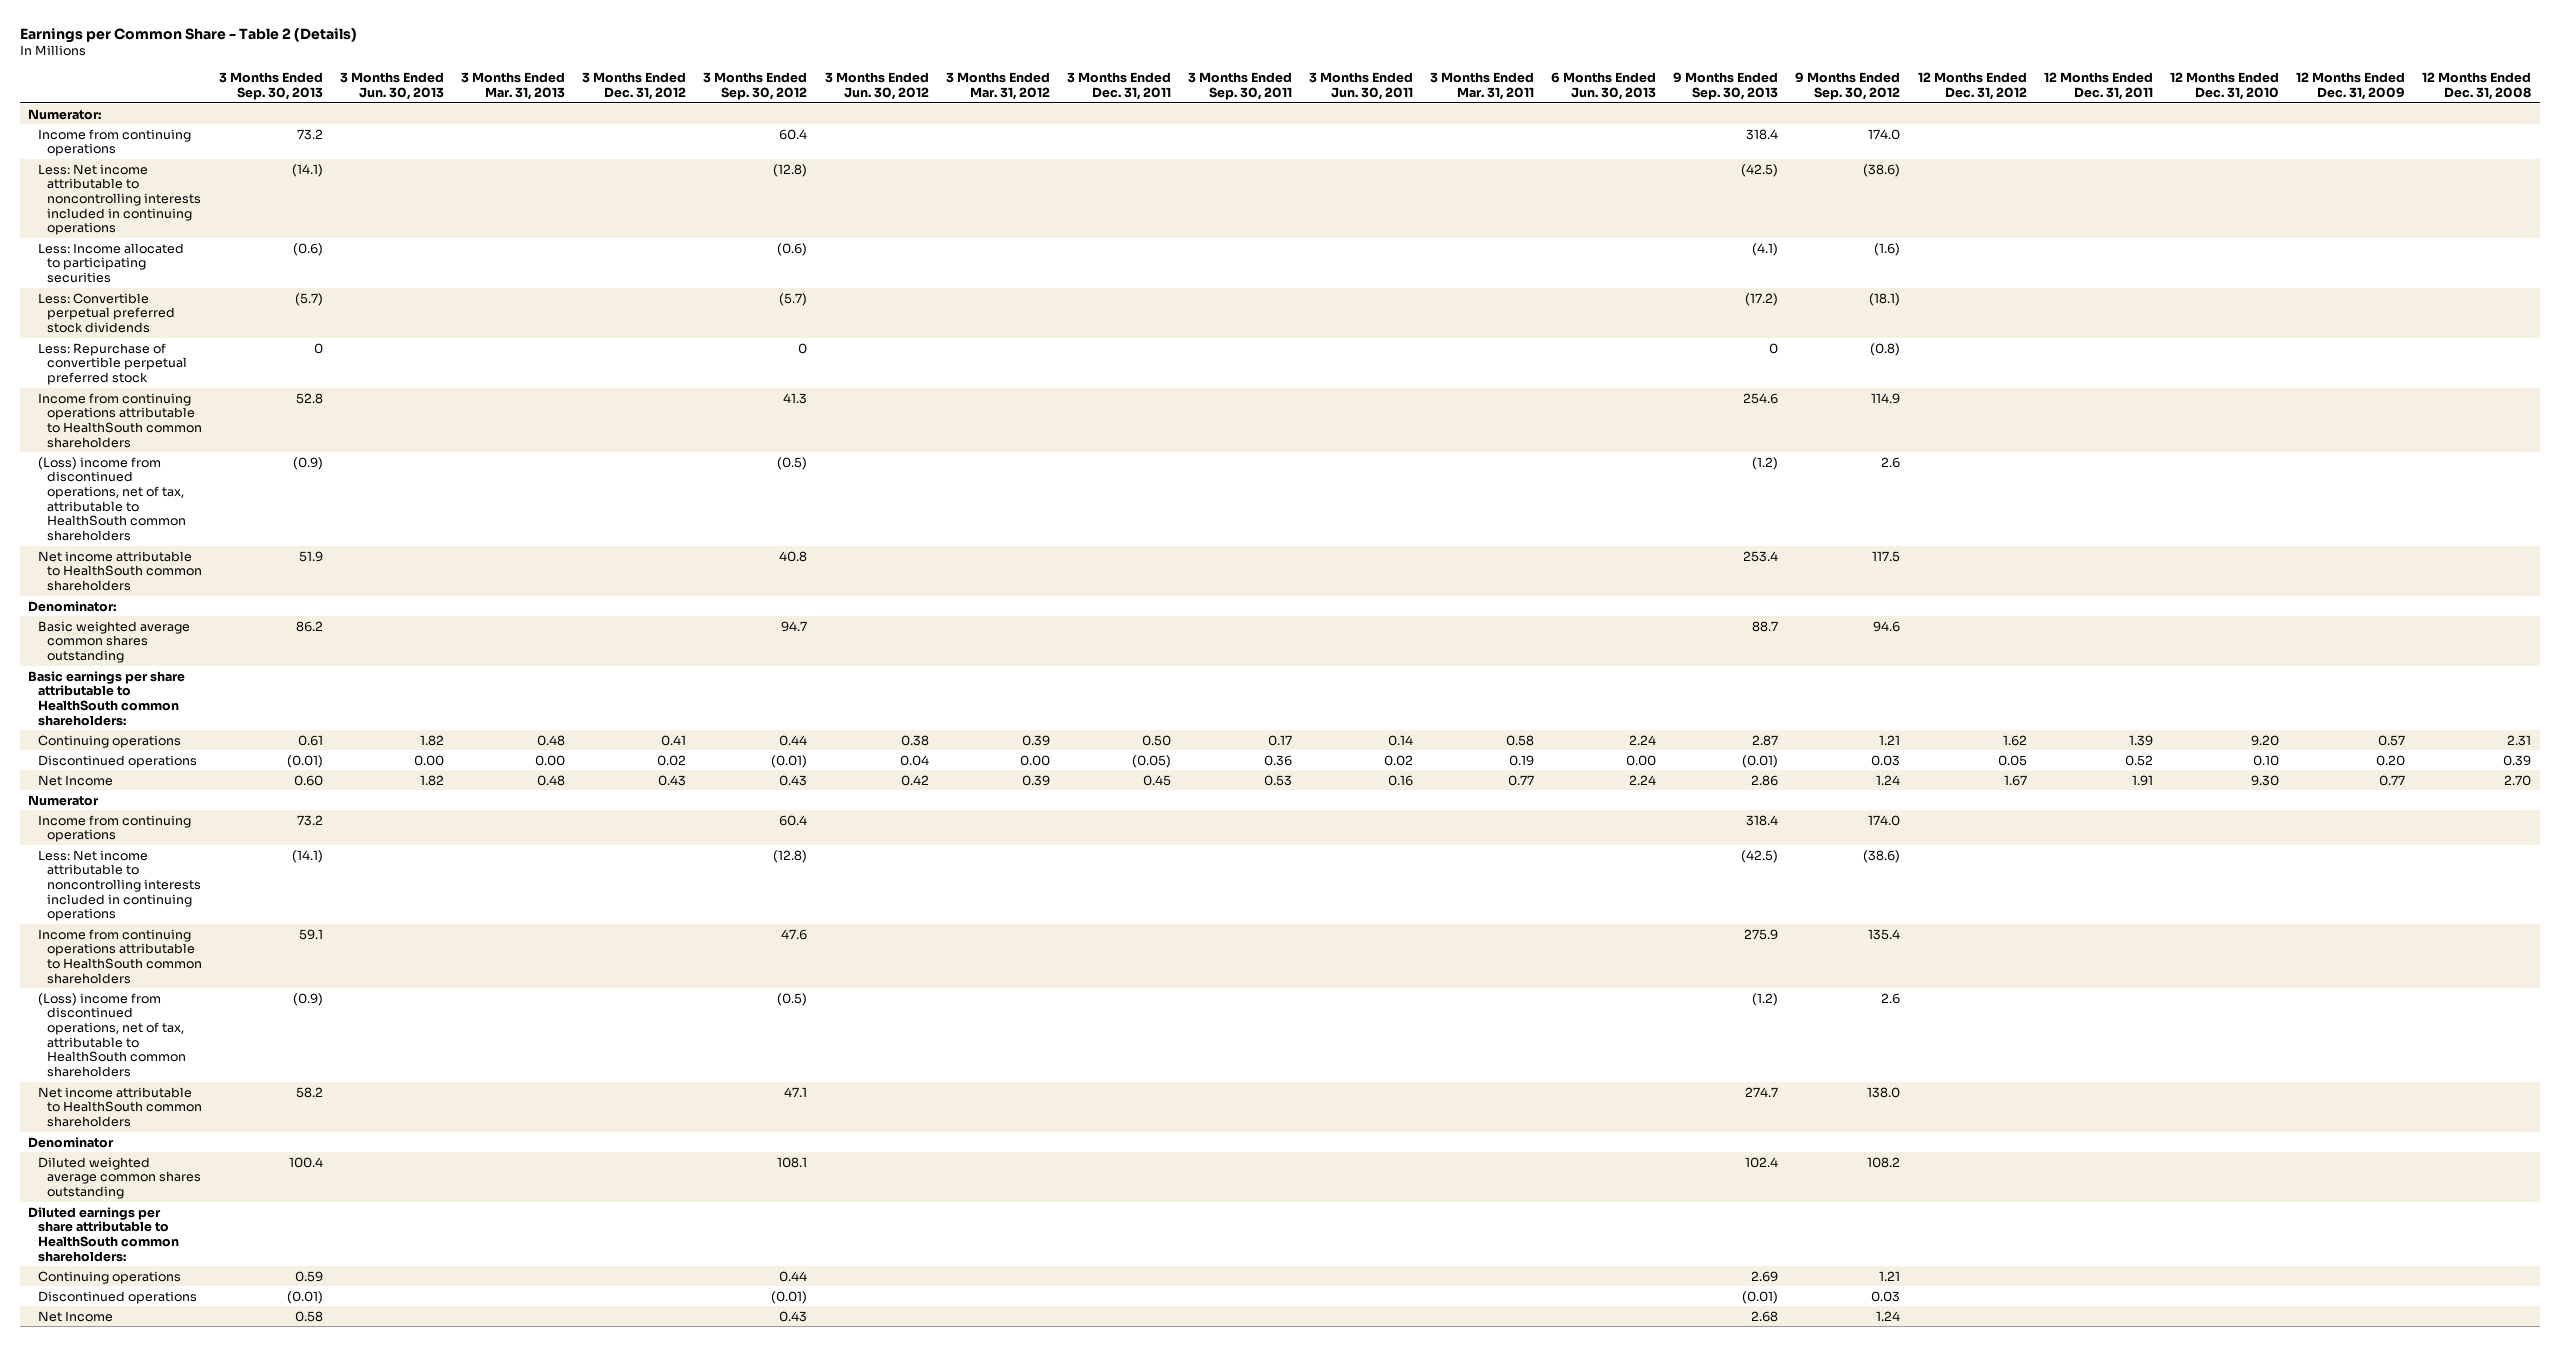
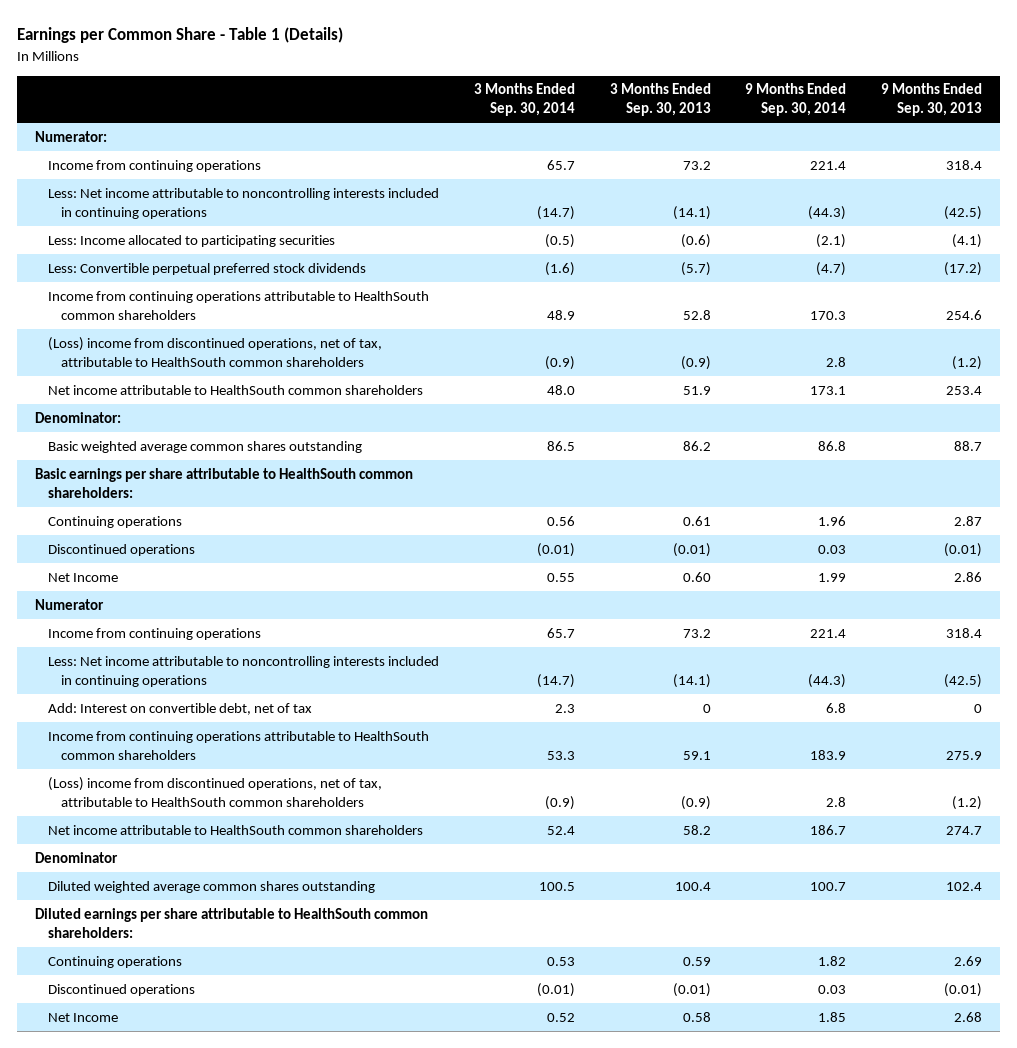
[19,27,357,43] Earnings per Common Share - Table 2 (Details) -> [17,27,344,44] Earnings per Common Share - Table 1 (Details)
[340,72,445,101] 3 Months Ended Jun. 30, 2013 -> none
[461,72,566,101] 3 Months Ended Mar. 31, 2013 -> none
[582,72,687,101] 3 Months Ended Dec. 31, 2012 -> none
[703,72,808,101] 3 Months Ended Sep. 30, 2012 -> none
[824,72,929,101] 3 Months Ended Jun. 30, 2012 -> none
[945,72,1050,101] 3 Months Ended Mar. 31, 2012 -> none
[1066,72,1171,101] 3 Months Ended Dec. 31, 2011 -> none
[1187,72,1292,101] 3 Months Ended Sep. 30, 2011 -> none
[1309,72,1414,101] 3 Months Ended Jun. 30, 2011 -> none
[1430,72,1535,101] 3 Months Ended Mar. 31, 2011 -> none
[1551,72,1657,101] 6 Months Ended Jun. 30, 2013 -> none
[1795,72,1901,101] 9 Months Ended Sep. 30, 2012 -> none
[1917,72,2027,101] 12 Months Ended Dec. 31, 2012 -> none
[2043,72,2153,101] 12 Months Ended Dec. 31, 2011 -> none
[2169,72,2279,101] 12 Months Ended Dec. 31, 2010 -> none
[2295,72,2405,101] 12 Months Ended Dec. 31, 2009 -> none
[2421,72,2531,101] 12 Months Ended Dec. 31, 2008 -> none
none -> [473,83,575,117] 3 Months Ended Sep. 30, 2014
none -> [745,83,847,117] 9 Months Ended Sep. 30, 2014
[37,342,187,386] Less: Repurchase of convertible perpetual preferred stock -> none
none -> [47,702,312,715] Add: Interest on convertible debt, net of tax

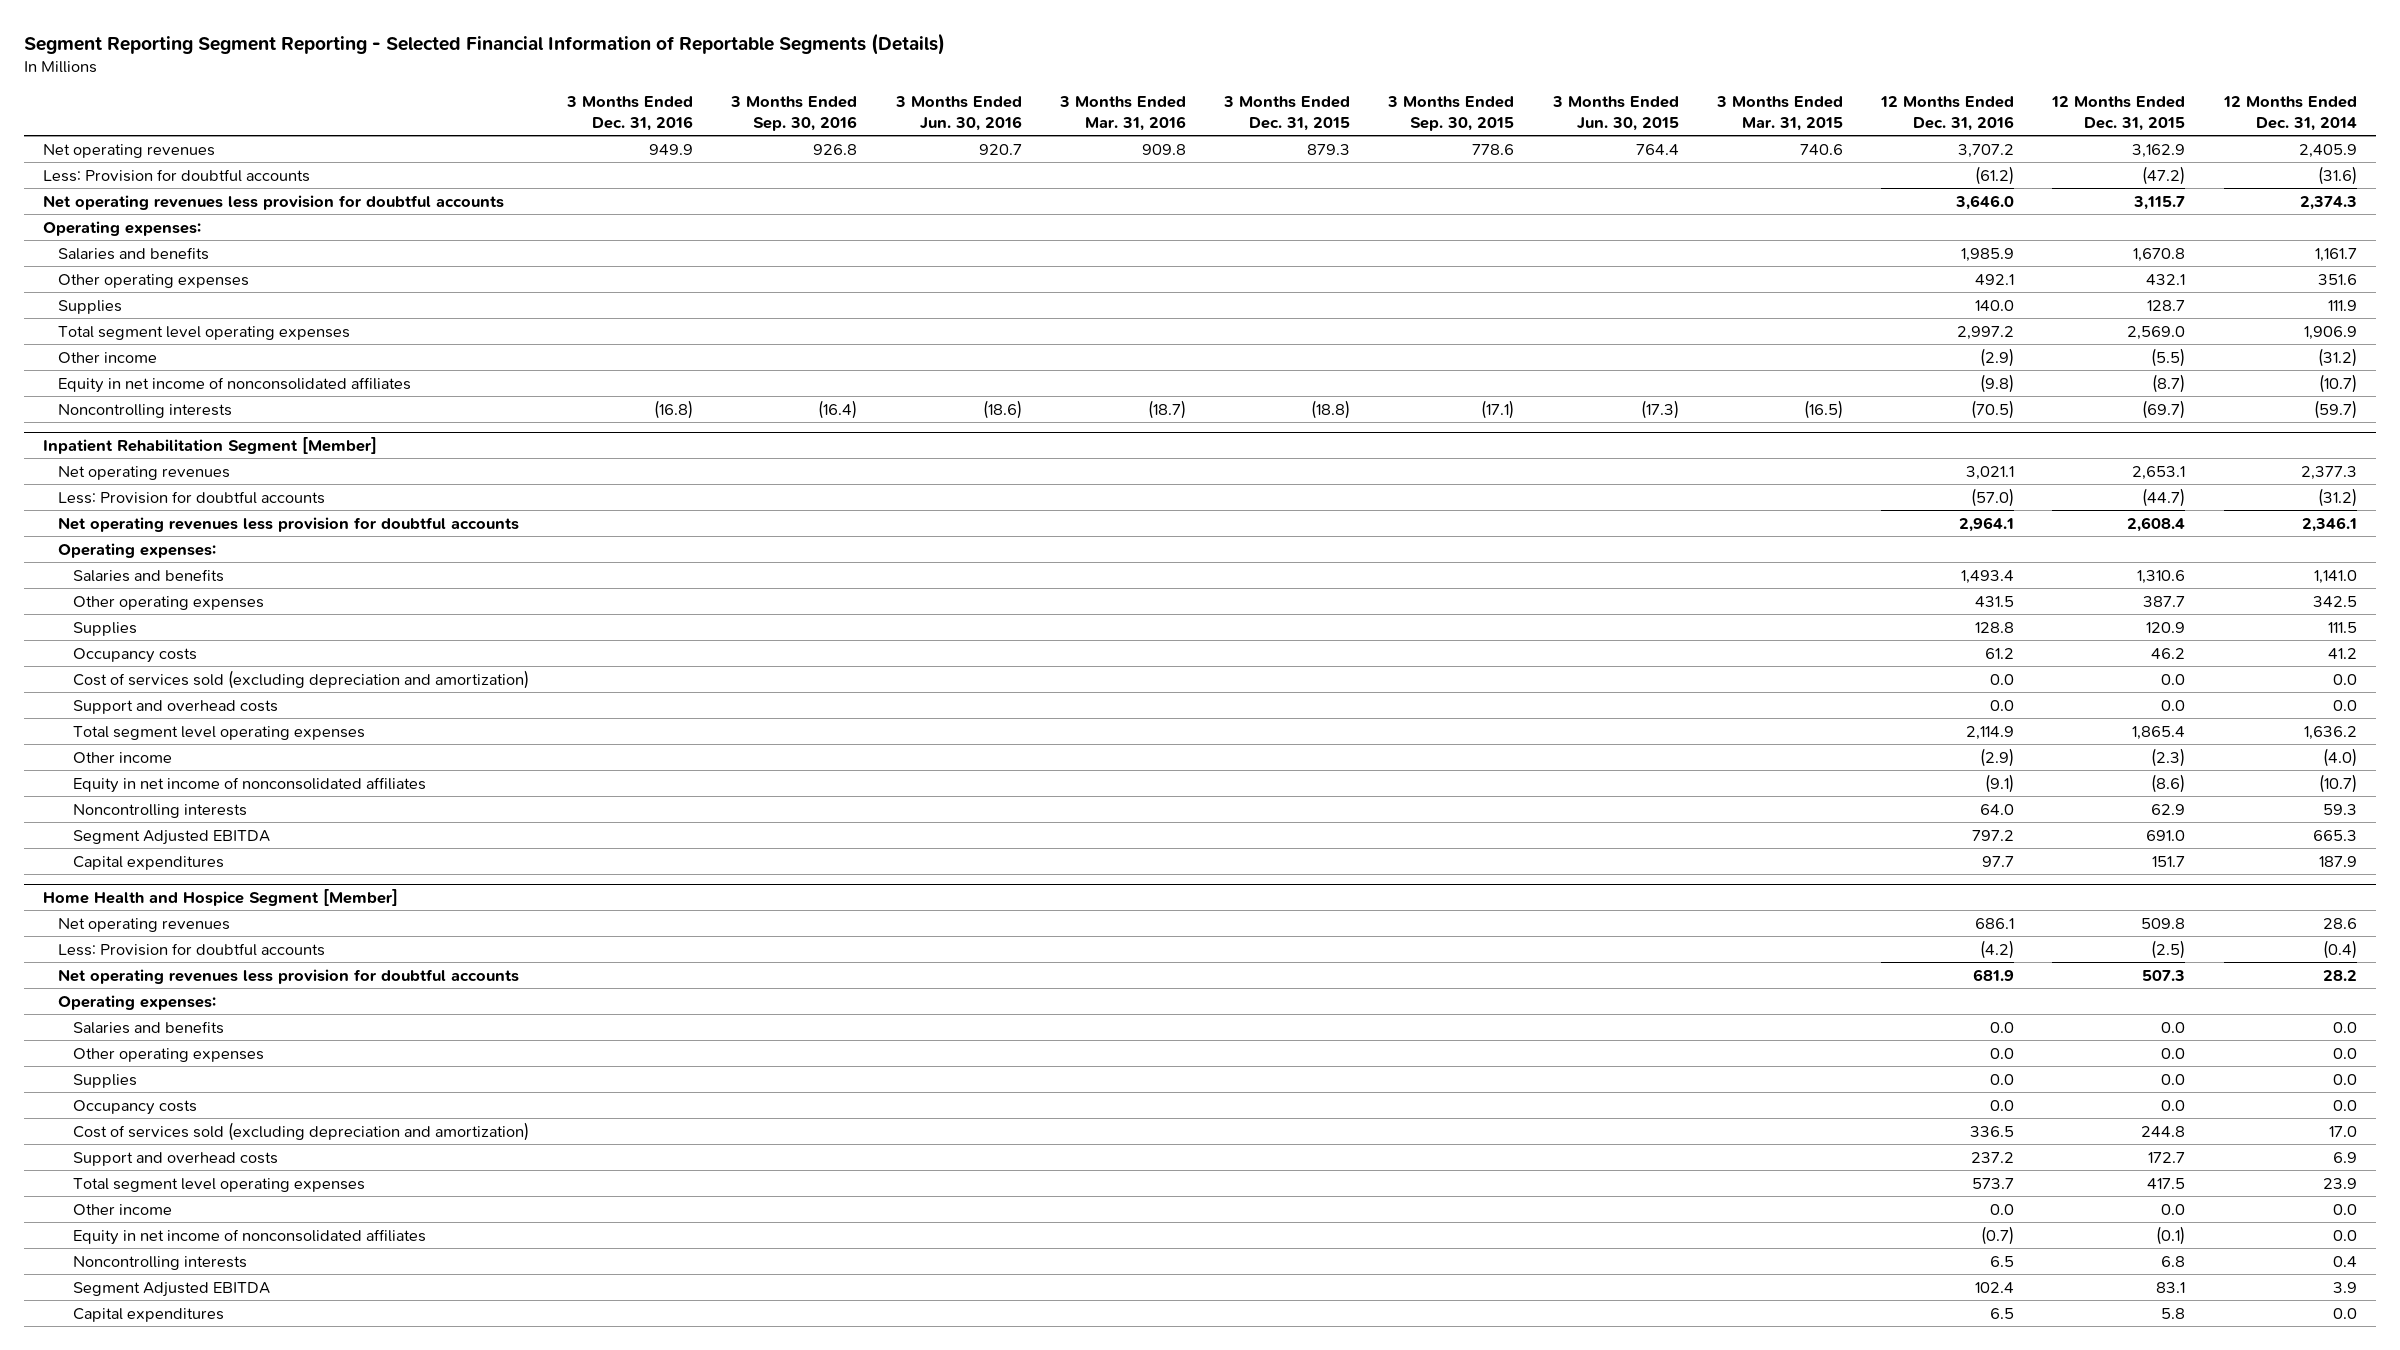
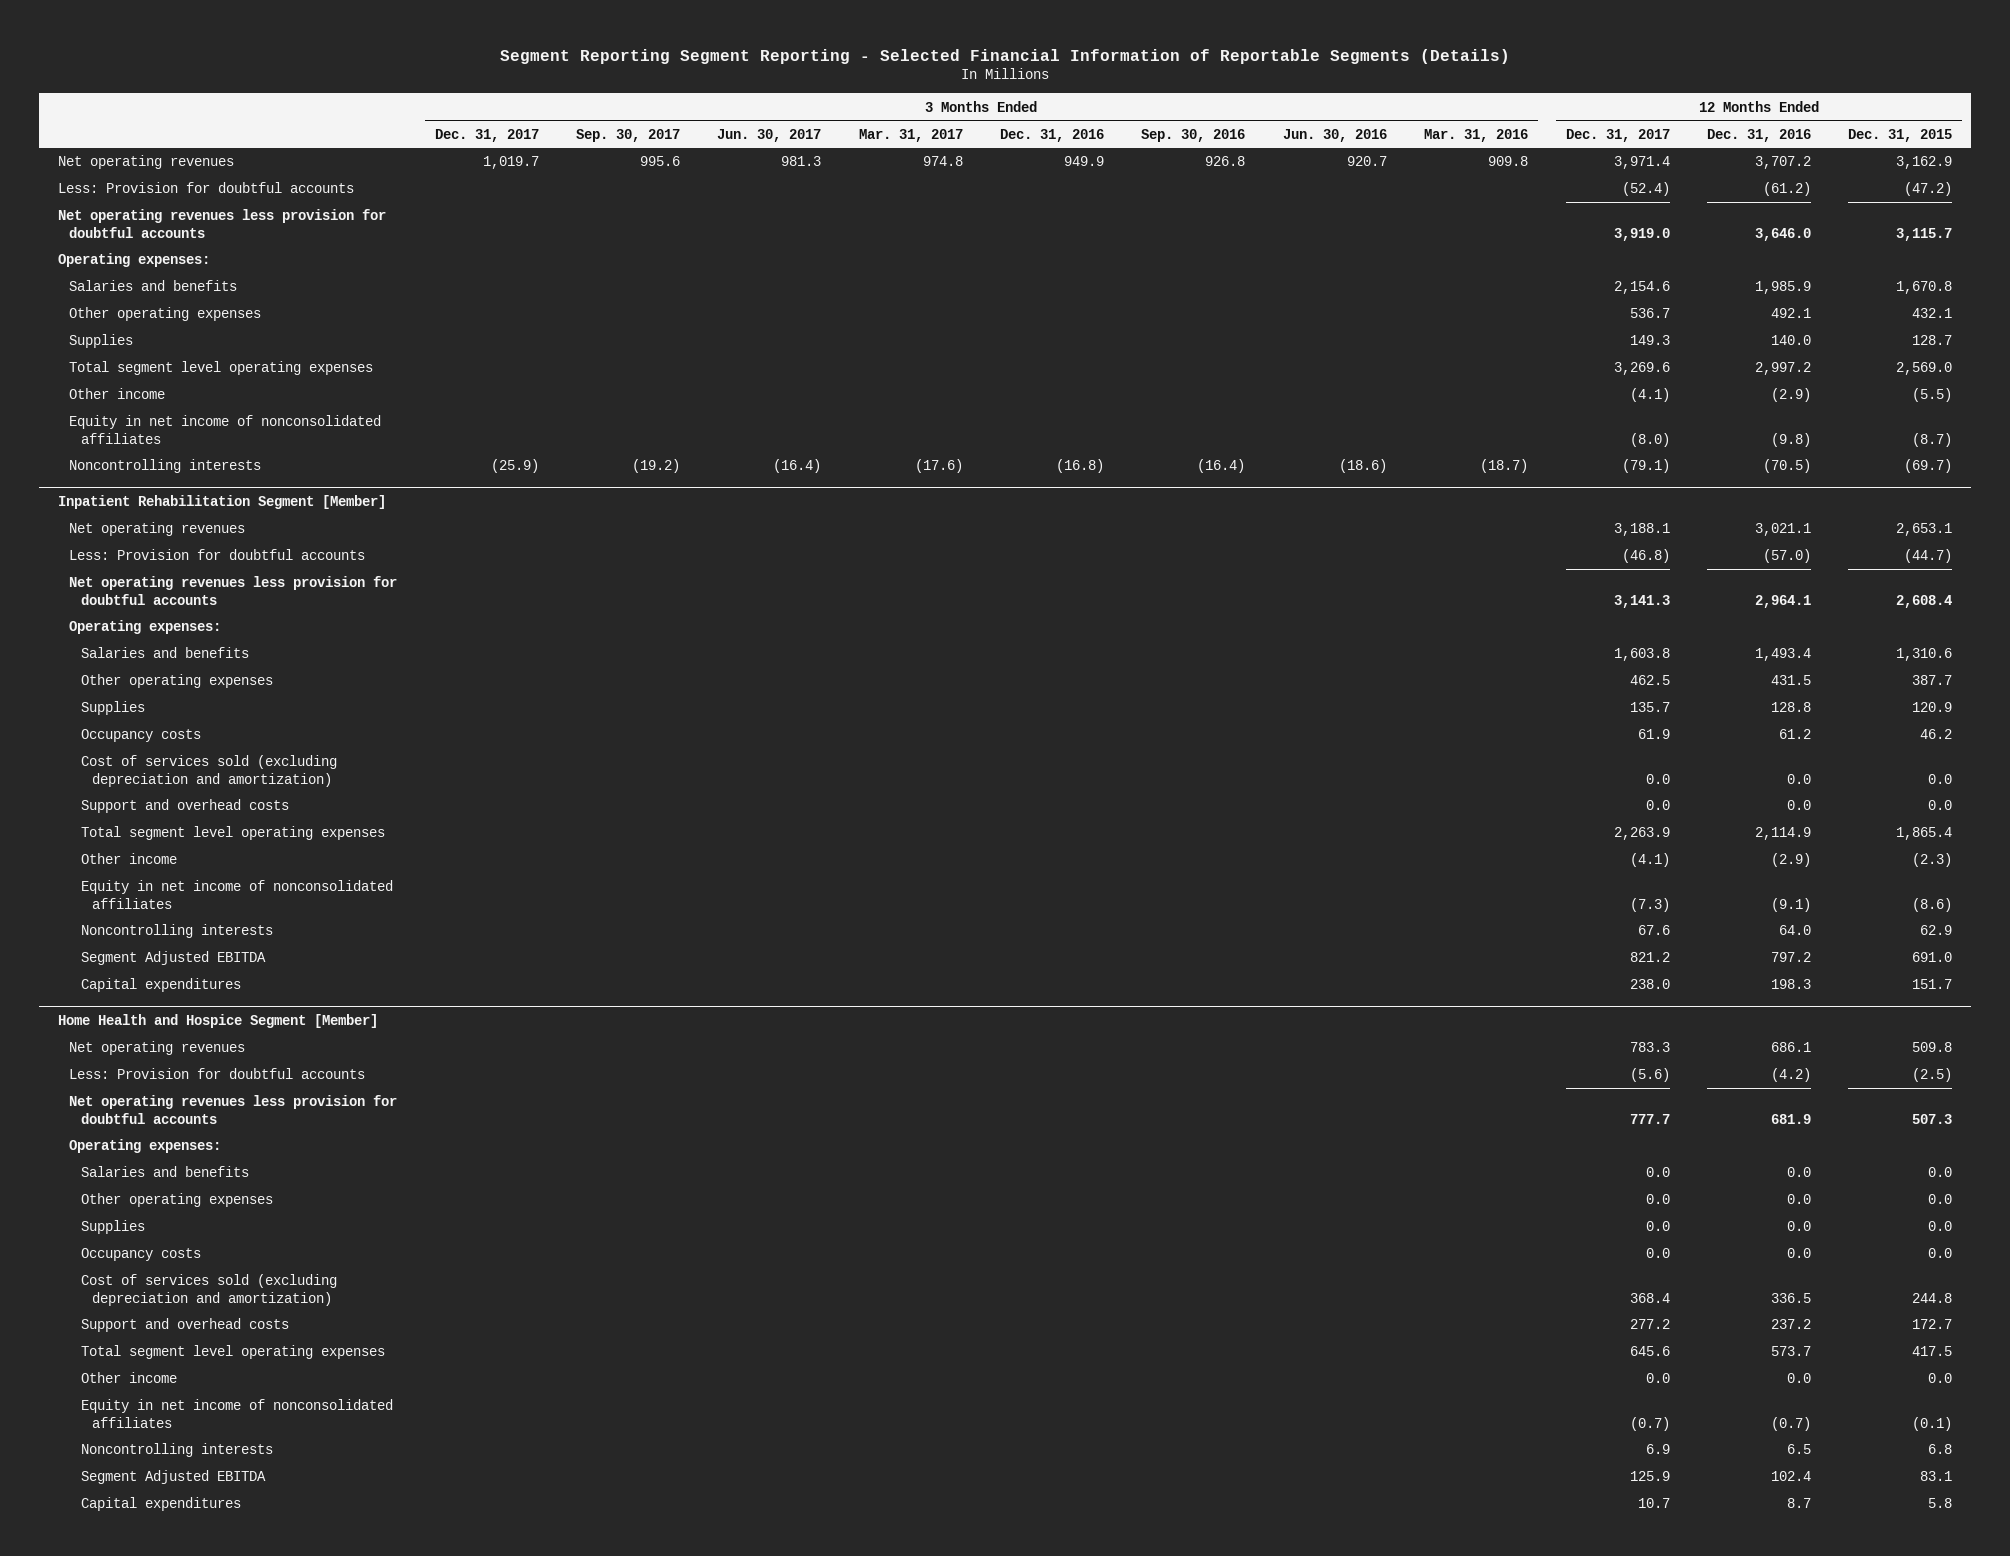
[1223,96,1351,131] 3 Months Ended Dec. 31, 2015 -> none
[1387,96,1515,131] 3 Months Ended Sep. 30, 2015 -> none
[1551,96,1679,131] 3 Months Ended Jun. 30, 2015 -> none
[1715,96,1843,131] 3 Months Ended Mar. 31, 2015 -> none
[2222,96,2357,131] 12 Months Ended Dec. 31, 2014 -> none
none -> [434,128,539,142] Dec. 31, 2017
none -> [575,128,680,142] Sep. 30, 2017
none -> [717,128,822,142] Jun. 30, 2017
none -> [858,128,963,142] Mar. 31, 2017
none -> [1565,128,1670,142] Dec. 31, 2017
[1982,855,2015,867] 97.7 -> [1771,979,1812,990] 198.3
[1990,1307,2015,1319] 6.5 -> [1787,1498,1812,1509] 8.7

